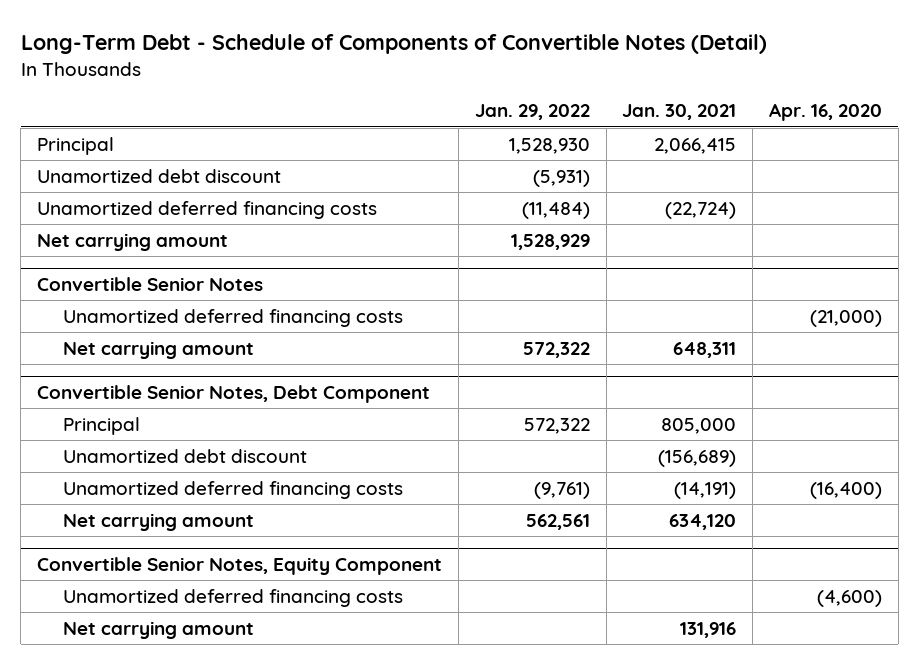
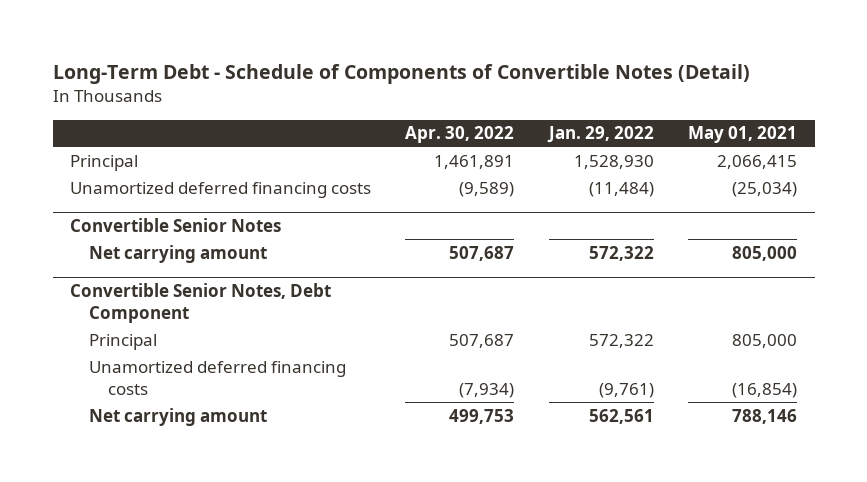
[622,104,737,121] Jan. 30, 2021 -> none
[769,103,883,122] Apr. 16, 2020 -> none
none -> [405,126,515,144] Apr. 30, 2022
none -> [688,126,798,144] May 01, 2021
[37,168,282,183] Unamortized debt discount -> none
[37,232,229,251] Net carrying amount -> none
[62,308,403,327] Unamortized deferred financing costs -> none
[62,448,307,463] Unamortized debt discount -> none
[37,556,443,575] Convertible Senior Notes, Equity Component -> none
[62,588,403,607] Unamortized deferred financing costs -> none
[62,620,254,639] Net carrying amount -> none

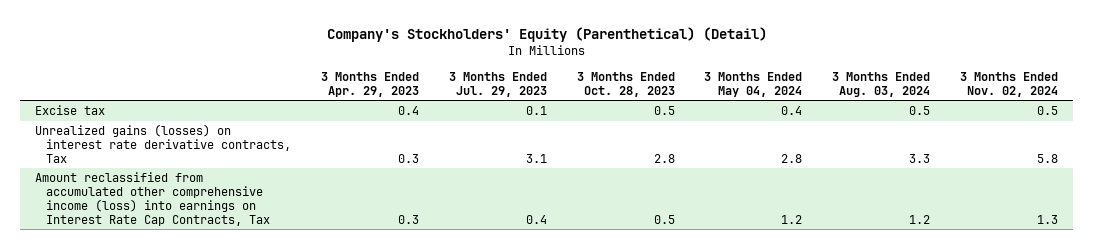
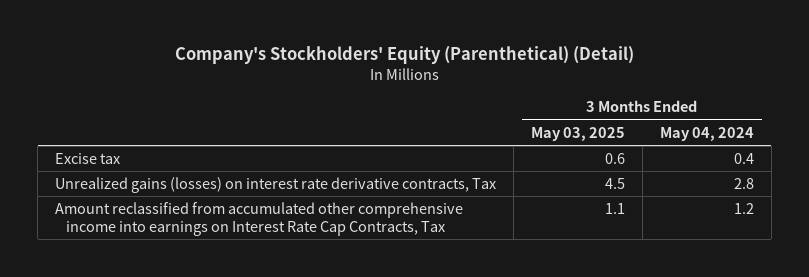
[320,71,419,97] 3 Months Ended Apr. 29, 2023 -> none
[448,71,547,97] 3 Months Ended Jul. 29, 2023 -> none
[576,71,675,97] 3 Months Ended Oct. 28, 2023 -> none
[832,71,931,97] 3 Months Ended Aug. 03, 2024 -> none
[960,71,1059,97] 3 Months Ended Nov. 02, 2024 -> none
none -> [531,126,626,141] May 03, 2025
[35,172,270,226] Amount reclassified from accumulated other comprehensive income (loss) into earnings on Interest Rate Cap Contracts, Tax -> [55,201,464,236] Amount reclassified from accumulated other comprehensive income into earnings on Interest Rate Cap Contracts, Tax

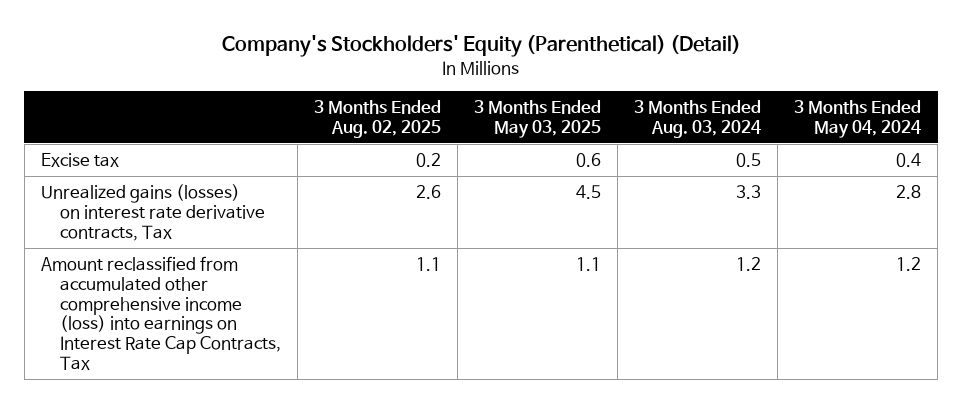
none -> [314,100,442,138] 3 Months Ended Aug. 02, 2025
none -> [634,100,762,138] 3 Months Ended Aug. 03, 2024
[55,201,464,236] Amount reclassified from accumulated other comprehensive income into earnings on Interest Rate Cap Contracts, Tax -> [40,256,282,370] Amount reclassified from accumulated other comprehensive income (loss) into earnings on Interest Rate Cap Contracts, Tax

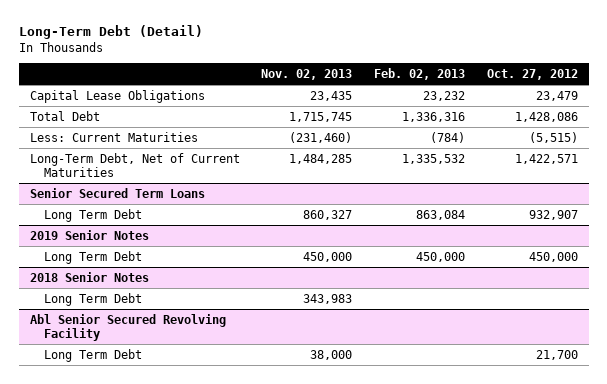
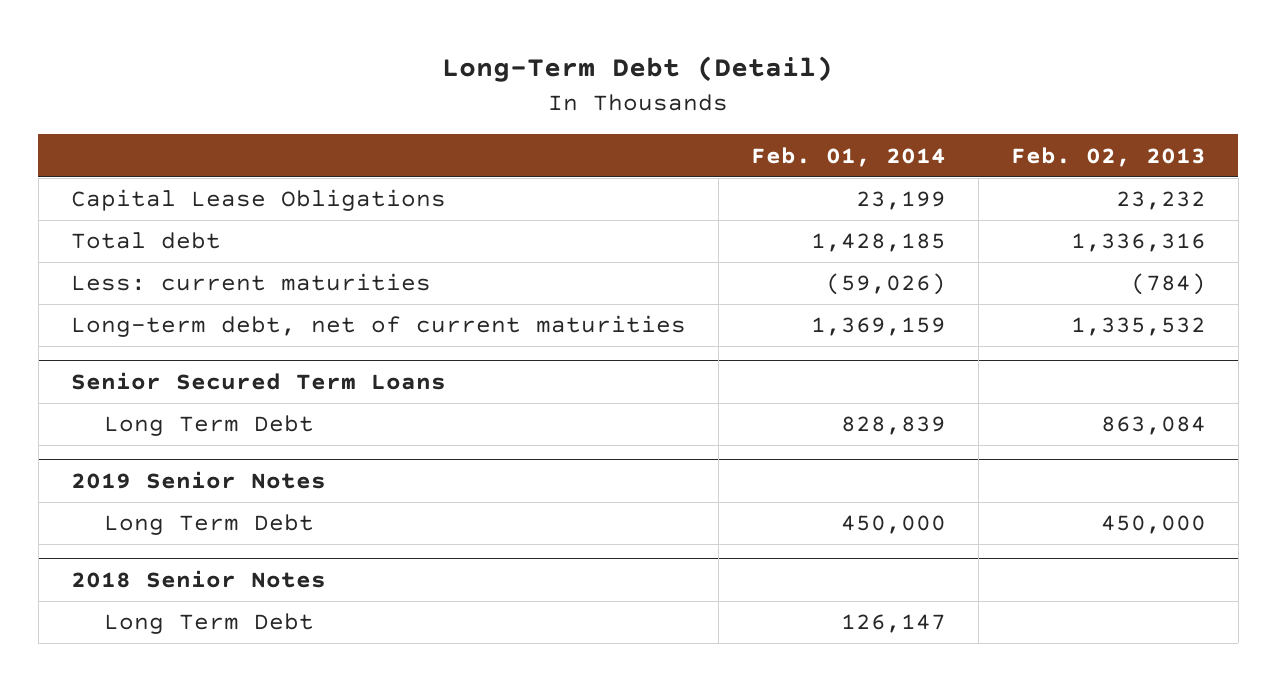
[261,68,353,80] Nov. 02, 2013 -> none
[486,68,578,80] Oct. 27, 2012 -> none
none -> [750,146,946,167] Feb. 01, 2014
[29,110,100,121] Total Debt -> [70,232,221,250] Total debt
[29,131,198,142] Less: Current Maturities -> [70,273,431,292] Less: current maturities
[29,152,240,177] Long-Term Debt, Net of Current Maturities -> [70,315,686,338] Long-term debt, net of current maturities
[29,313,226,341] Abl Senior Secured Revolving Facility -> none
[44,348,143,362] Long Term Debt -> none

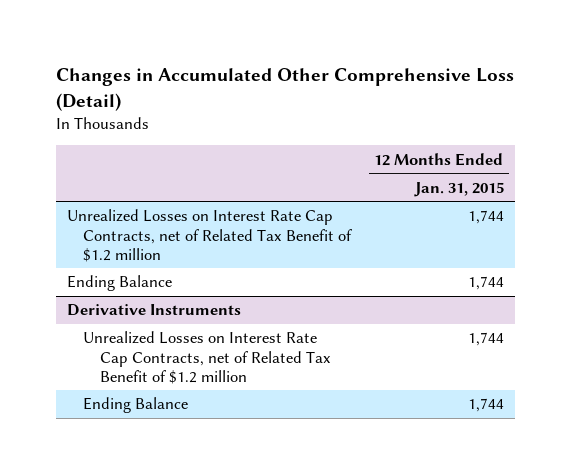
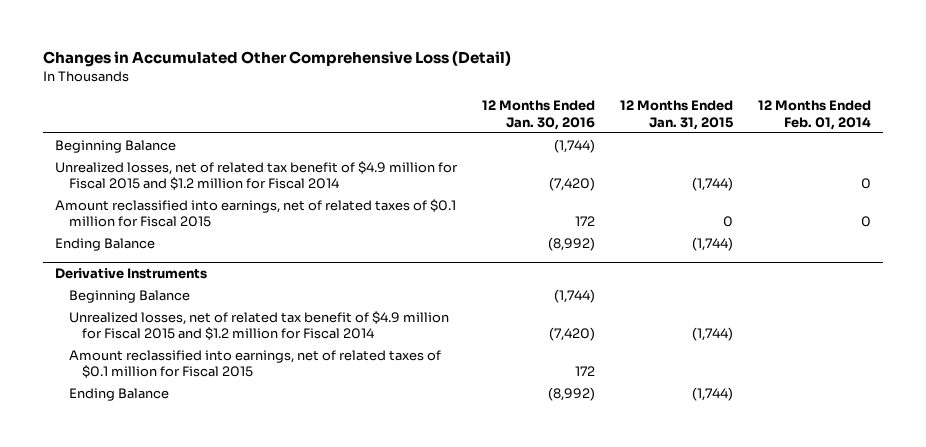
none -> [482,100,596,130] 12 Months Ended Jan. 30, 2016
none -> [757,100,871,130] 12 Months Ended Feb. 01, 2014
none -> [55,139,177,153] Beginning Balance
[67,209,353,262] Unrealized Losses on Interest Rate Cap Contracts, net of Related Tax Benefit of $1.2 million -> [55,160,459,191] Unrealized losses, net of related tax benefit of $4.9 million for Fiscal 2015 and $1.2 million for Fiscal 2014
[467,210,504,225] 1,744 -> [692,177,734,192] (1,744)
none -> [55,198,457,228] Amount reclassified into earnings, net of related taxes of $0.1 million for Fiscal 2015
[467,276,504,291] 1,744 -> [692,236,734,251] (1,744)
none -> [68,289,190,303] Beginning Balance
[83,331,331,384] Unrealized Losses on Interest Rate Cap Contracts, net of Related Tax Benefit of $1.2 million -> [68,310,449,341] Unrealized losses, net of related tax benefit of $4.9 million for Fiscal 2015 and $1.2 million for Fiscal 2014
[467,332,504,347] 1,744 -> [692,327,734,342] (1,744)
none -> [68,349,441,379] Amount reclassified into earnings, net of related taxes of $0.1 million for Fiscal 2015
[467,398,504,413] 1,744 -> [692,386,734,401] (1,744)

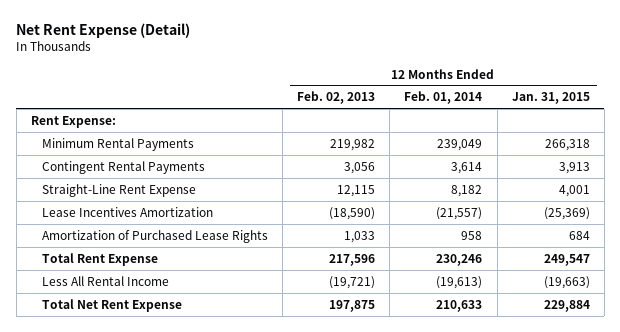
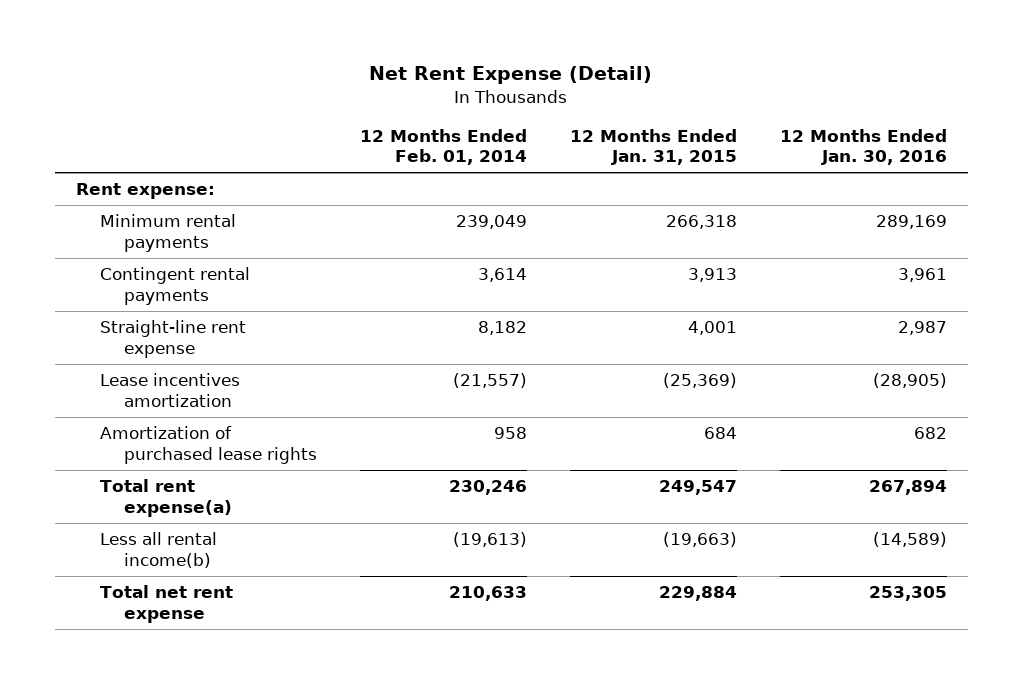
[297,91,376,105] Feb. 02, 2013 -> none
none -> [779,128,947,166] 12 Months Ended Jan. 30, 2016
[30,115,116,128] Rent Expense: -> [76,183,216,200] Rent expense:
[41,137,194,151] Minimum Rental Payments -> [100,214,237,252] Minimum rental payments
[41,160,205,174] Contingent Rental Payments -> [100,267,251,305] Contingent rental payments
[41,183,196,197] Straight-Line Rent Expense -> [100,320,247,358] Straight-line rent expense
[41,206,213,217] Lease Incentives Amortization -> [100,373,241,407] Lease incentives amortization
[41,229,268,243] Amortization of Purchased Lease Rights -> [100,426,318,464] Amortization of purchased lease rights
[41,252,158,266] Total Rent Expense -> [100,479,233,517] Total rent expense(a)
[41,275,169,286] Less All Rental Income -> [100,532,218,568] Less all rental income(b)
[41,298,182,312] Total Net Rent Expense -> [100,585,234,623] Total net rent expense

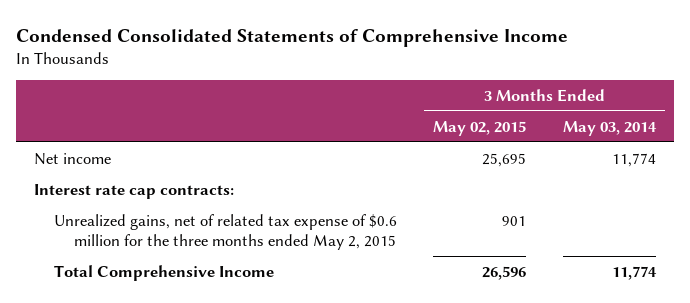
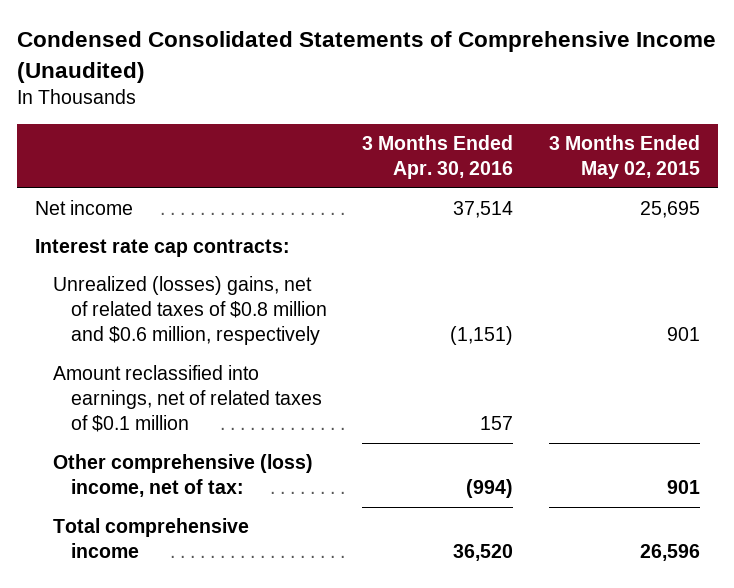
[16,28,569,47] Condensed Consolidated Statements of Comprehensive Income -> [16,31,716,83] Condensed Consolidated Statements of Comprehensive Income (Unaudited)
[562,120,657,136] May 03, 2014 -> none
none -> [362,135,514,180] 3 Months Ended Apr. 30, 2016
[54,213,398,250] Unrealized gains, net of related tax expense of $0.6 million for the three months ended May 2, 2015 -> [52,276,327,346] Unrealized (losses) gains, net of related taxes of $0.8 million and $0.6 million, respectively
none -> [52,365,322,433] Amount reclassified into earnings, net of related taxes of $0.1 million
none -> [52,454,313,498] Other comprehensive (loss) income, net of tax:
[54,264,275,281] Total Comprehensive Income -> [52,518,249,559] Total comprehensive income

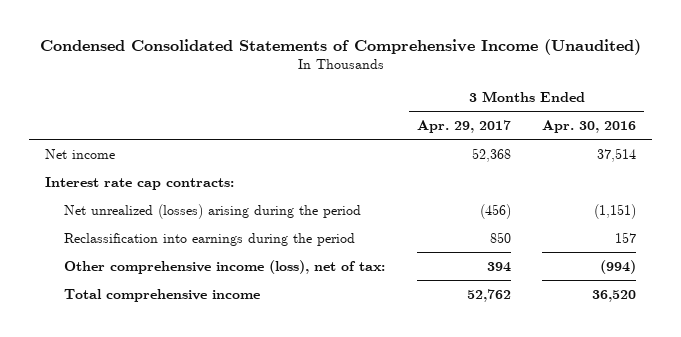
[548,135,700,180] 3 Months Ended May 02, 2015 -> none
none -> [416,119,511,133] Apr. 29, 2017
[52,276,327,346] Unrealized (losses) gains, net of related taxes of $0.8 million and $0.6 million, respectively -> [64,203,362,219] Net unrealized (losses) arising during the period
[52,365,322,433] Amount reclassified into earnings, net of related taxes of $0.1 million -> [64,232,356,246] Reclassification into earnings during the period
[52,454,313,498] Other comprehensive (loss) income, net of tax: -> [64,259,386,274] Other comprehensive income (loss), net of tax:

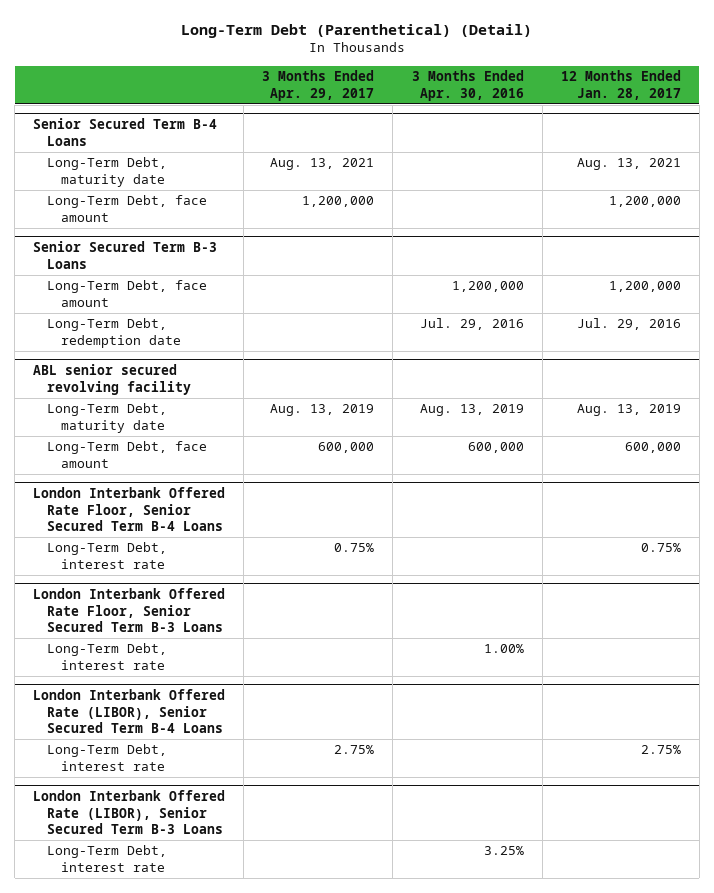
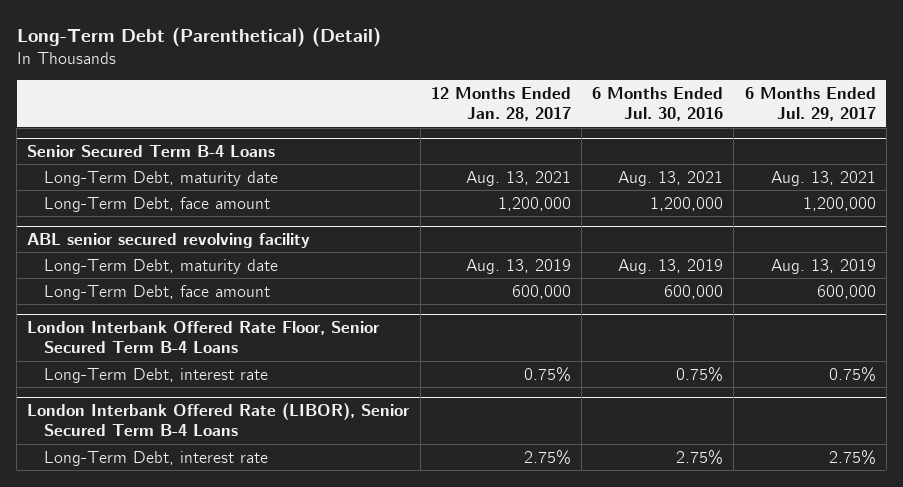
[262,69,375,101] 3 Months Ended Apr. 29, 2017 -> none
[411,69,524,101] 3 Months Ended Apr. 30, 2016 -> none
none -> [592,86,724,122] 6 Months Ended Jul. 30, 2016
none -> [744,86,876,122] 6 Months Ended Jul. 29, 2017
[33,240,218,269] Senior Secured Term B-3 Loans -> none
[47,280,208,308] Long-Term Debt, face amount -> none
[47,318,182,349] Long-Term Debt, redemption date -> none
[33,587,226,633] London Interbank Offered Rate Floor, Senior Secured Term B-3 Loans -> none
[47,643,168,671] Long-Term Debt, interest rate -> none
[33,789,226,835] London Interbank Offered Rate (LIBOR), Senior Secured Term B-3 Loans -> none
[47,845,168,873] Long-Term Debt, interest rate -> none

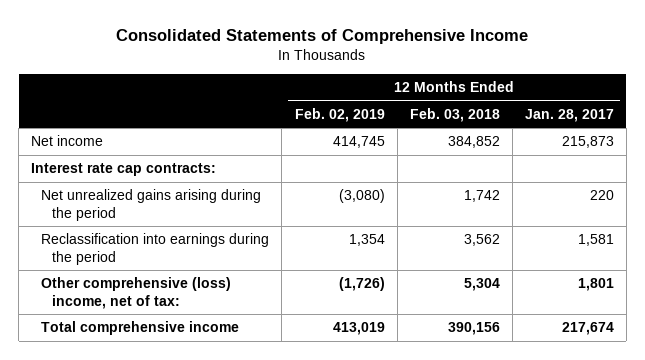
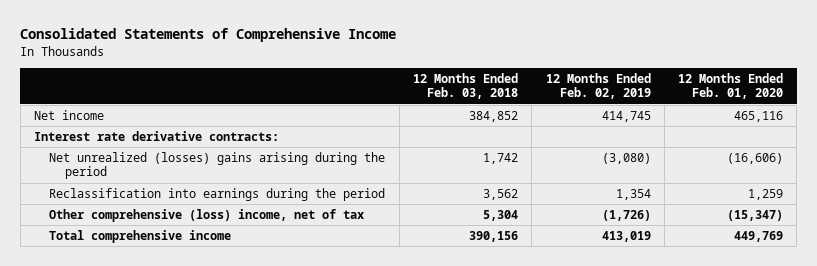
[524,108,614,122] Jan. 28, 2017 -> none
none -> [678,73,784,100] 12 Months Ended Feb. 01, 2020
[31,163,217,177] Interest rate cap contracts: -> [34,131,280,142] Interest rate derivative contracts:
[41,189,262,221] Net unrealized gains arising during the period -> [49,152,386,180] Net unrealized (losses) gains arising during the period
[41,277,232,309] Other comprehensive (loss) income, net of tax: -> [49,209,365,223] Other comprehensive (loss) income, net of tax

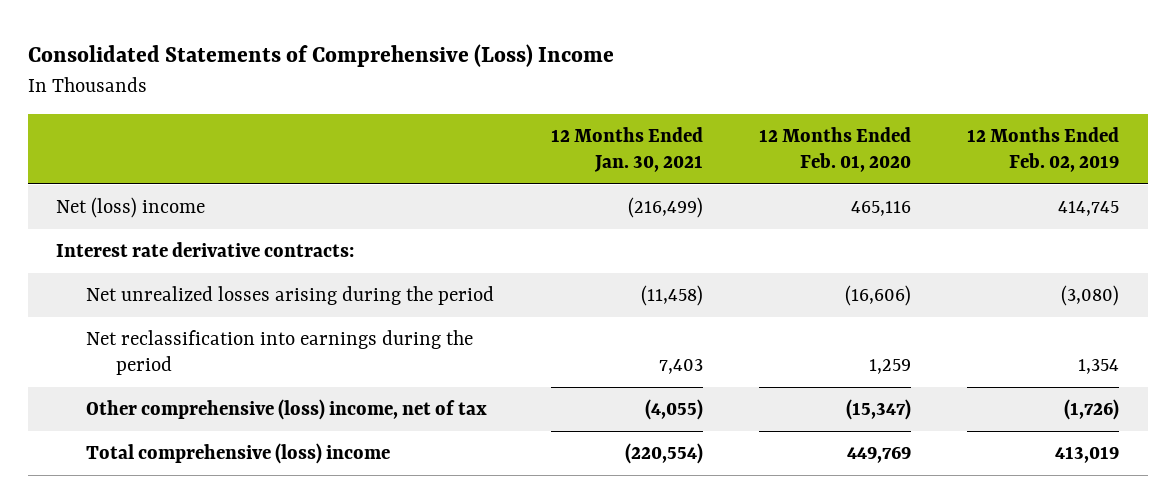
[20,28,397,43] Consolidated Statements of Comprehensive Income -> [27,44,614,68] Consolidated Statements of Comprehensive (Loss) Income
[413,73,519,100] 12 Months Ended Feb. 03, 2018 -> none
none -> [550,126,703,172] 12 Months Ended Jan. 30, 2021
[34,110,105,121] Net income -> [56,197,206,219] Net (loss) income
[49,152,386,180] Net unrealized (losses) gains arising during the period -> [86,286,495,306] Net unrealized losses arising during the period
[49,188,386,202] Reclassification into earnings during the period -> [86,330,474,376] Net reclassification into earnings during the period
[49,230,232,244] Total comprehensive income -> [86,443,391,465] Total comprehensive (loss) income

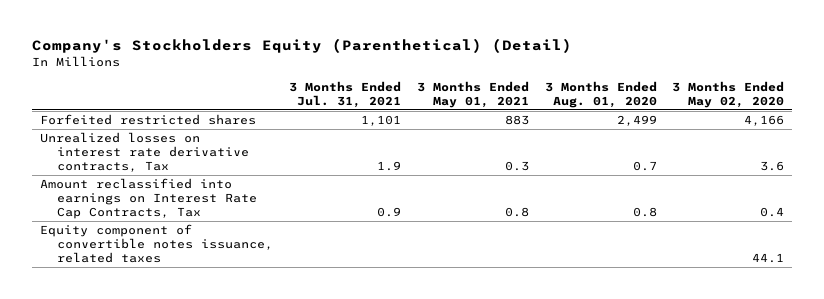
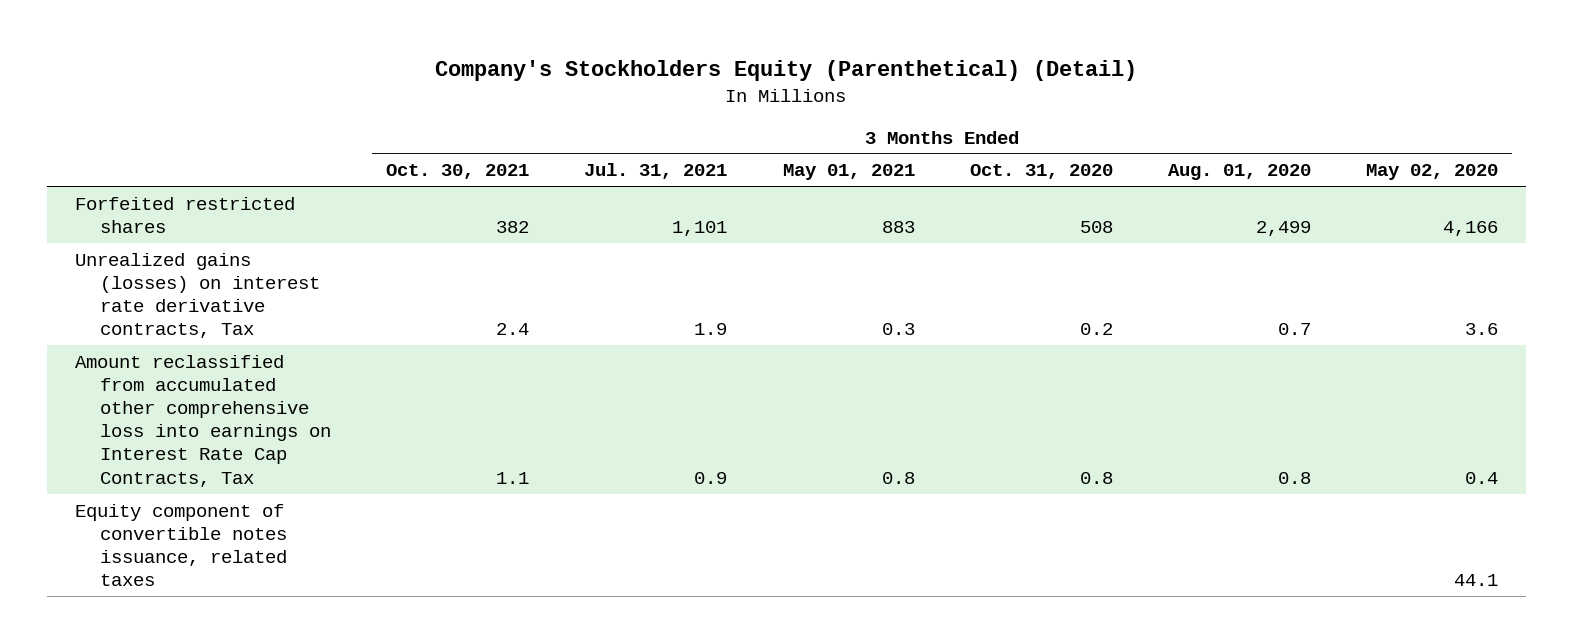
none -> [386,164,530,180] Oct. 30, 2021
none -> [969,164,1113,180] Oct. 31, 2020
[39,132,249,173] Unrealized losses on interest rate derivative contracts, Tax -> [74,252,321,339] Unrealized gains (losses) on interest rate derivative contracts, Tax
[39,178,257,220] Amount reclassified into earnings on Interest Rate Cap Contracts, Tax -> [74,354,332,487] Amount reclassified from accumulated other comprehensive loss into earnings on Interest Rate Cap Contracts, Tax

